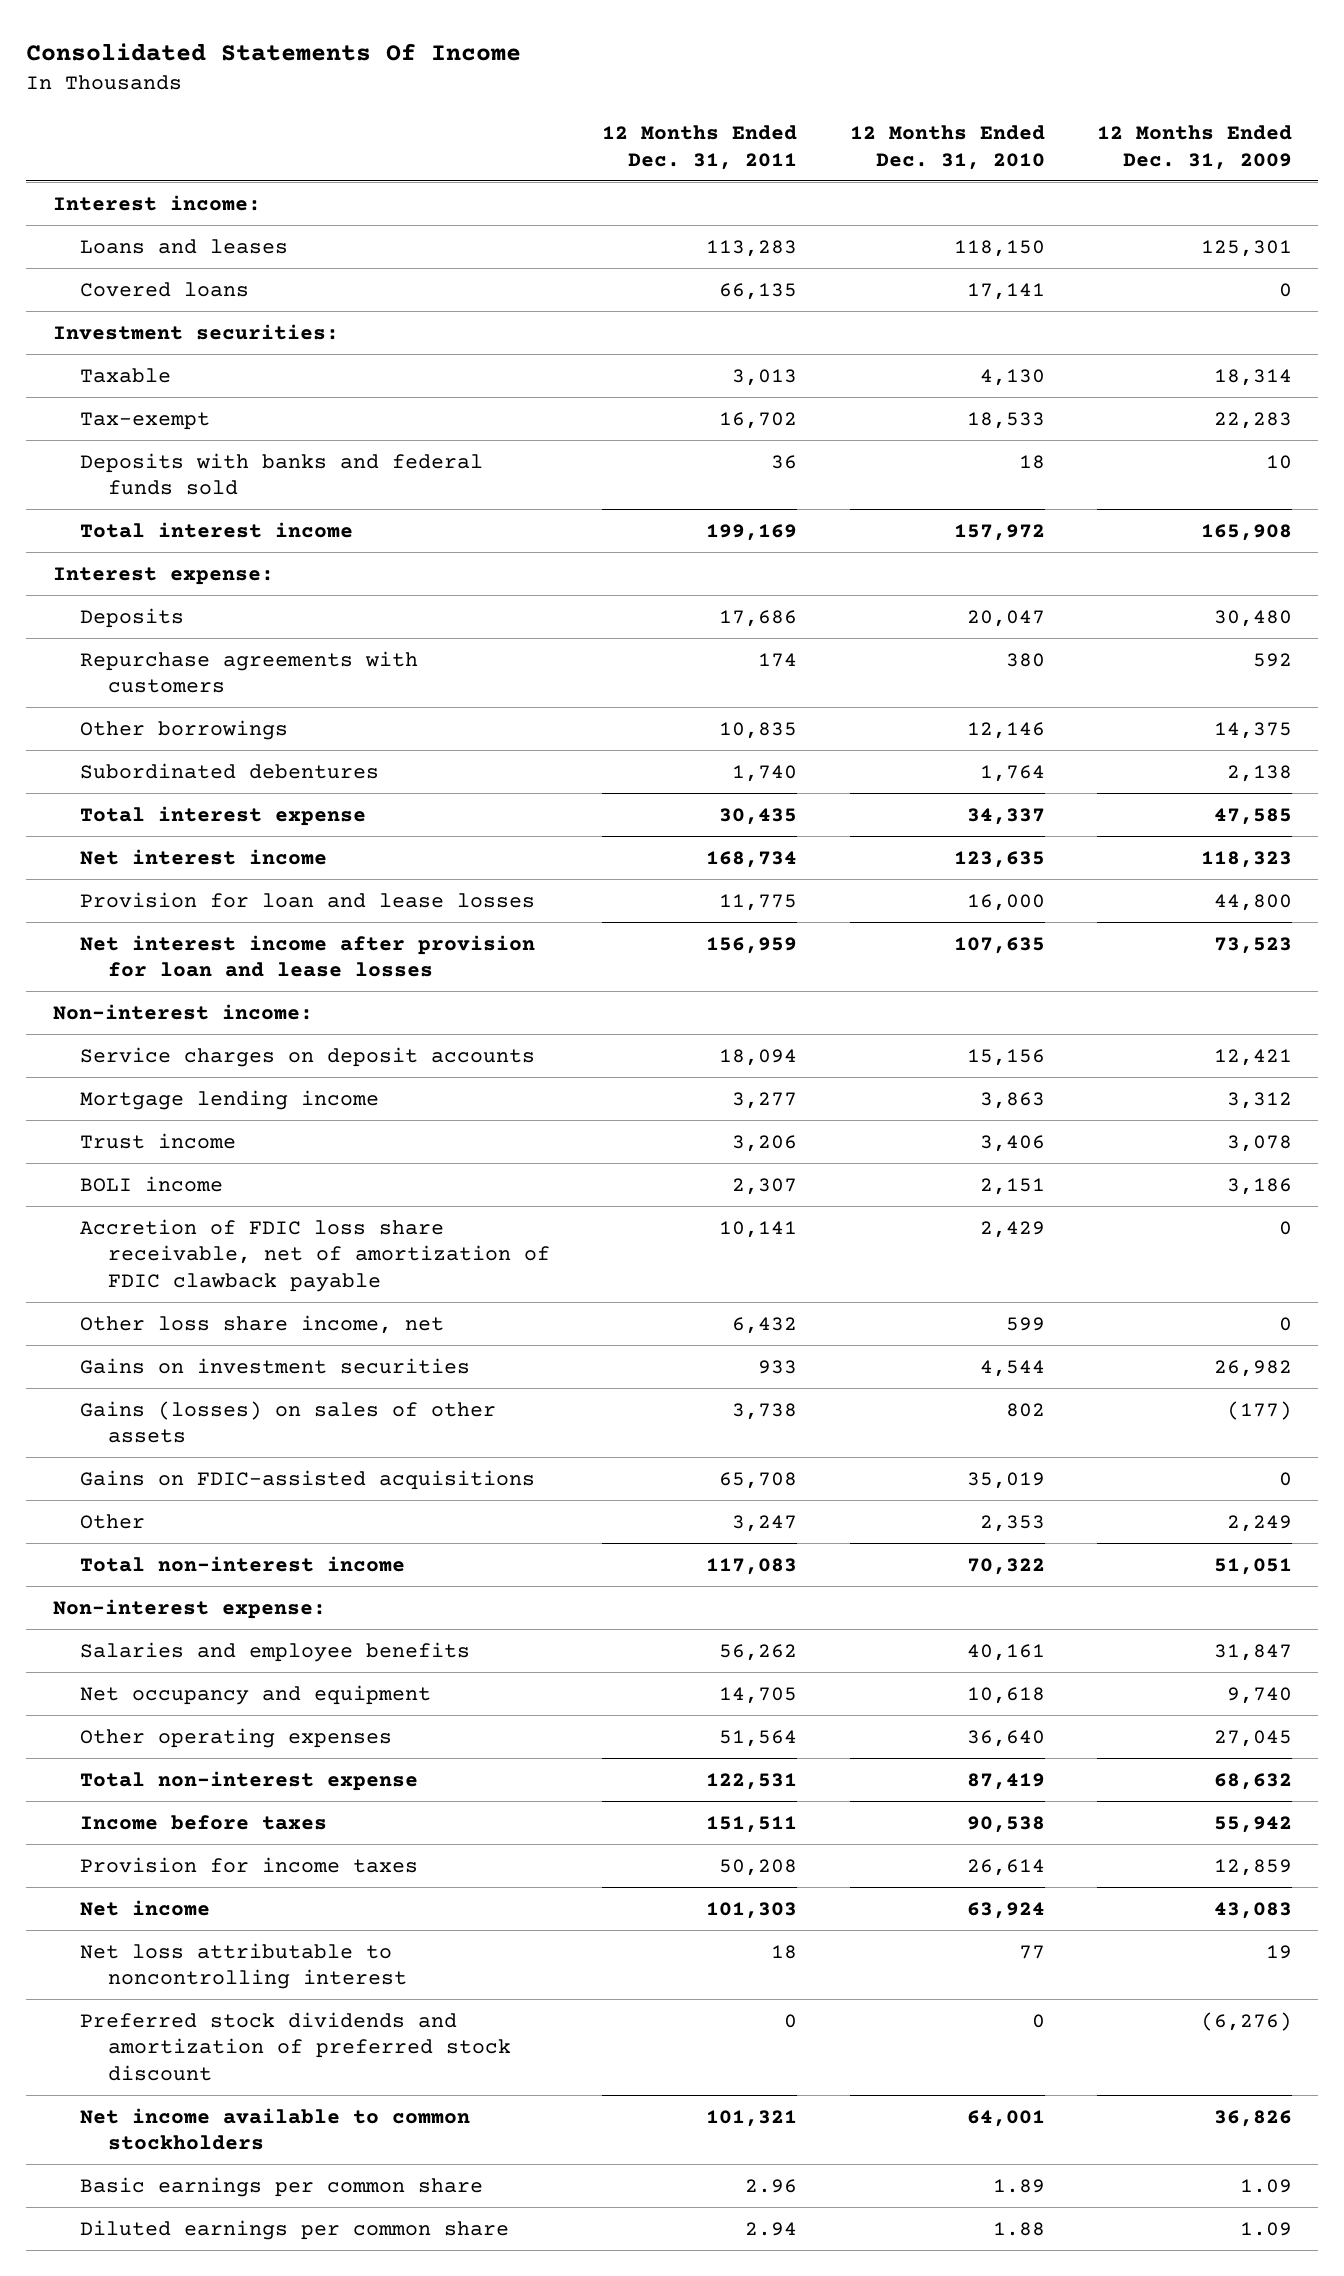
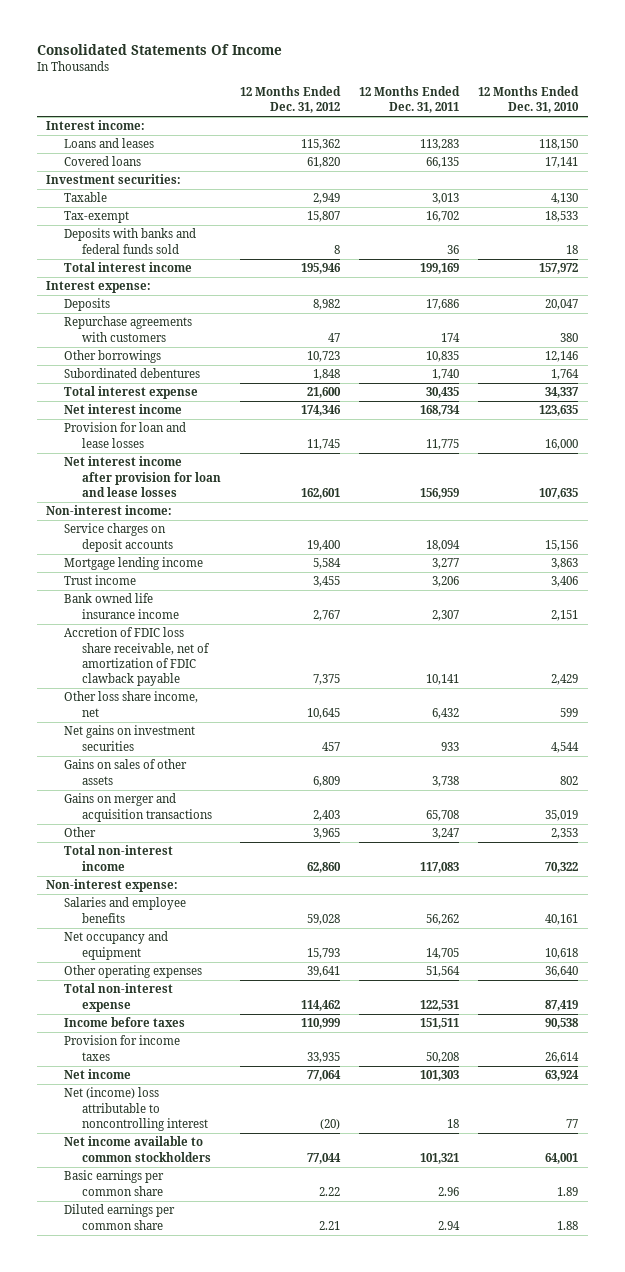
[1096,124,1292,170] 12 Months Ended Dec. 31, 2009 -> none
none -> [240,85,342,114] 12 Months Ended Dec. 31, 2012
[80,1175,224,1192] BOLI income -> [64,593,180,619] Bank owned life insurance income
[80,1357,471,1374] Gains on investment securities -> [64,725,196,751] Net gains on investment securities
[80,1400,497,1444] Gains (losses) on sales of other assets -> [64,759,188,785] Gains on sales of other assets
[80,1469,536,1490] Gains on FDIC-assisted acquisitions -> [64,793,213,822] Gains on merger and acquisition transactions
[80,2011,511,2082] Preferred stock dividends and amortization of preferred stock discount -> none
[80,1942,407,1990] Net loss attributable to noncontrolling interest -> [64,1087,209,1131] Net (income) loss attributable to noncontrolling interest

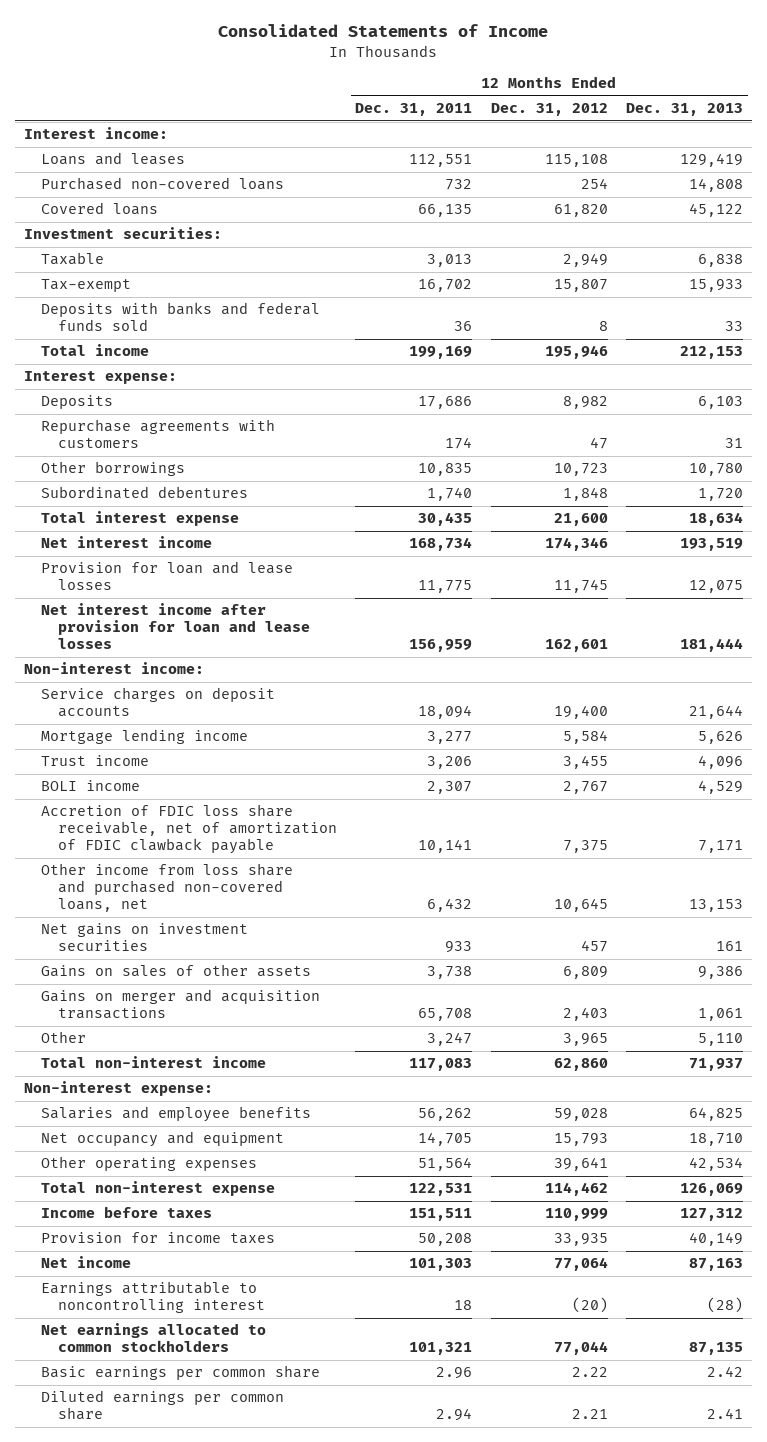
[36,44,282,56] Consolidated Statements Of Income -> [218,24,549,38] Consolidated Statements of Income
[478,85,580,114] 12 Months Ended Dec. 31, 2010 -> none
none -> [626,103,744,117] Dec. 31, 2013
[301,139,341,151] 115,362 -> [544,154,608,168] 115,108
[420,139,460,151] 113,283 -> [409,154,473,168] 112,551
none -> [41,177,285,191] Purchased non-covered loans
[64,262,193,273] Total interest income -> [41,344,150,357] Total income
[64,593,180,619] Bank owned life insurance income -> [41,780,141,792] BOLI income
[64,691,199,717] Other loss share income, net -> [41,863,294,913] Other income from loss share and purchased non-covered loans, net
[64,1087,209,1131] Net (income) loss attributable to noncontrolling interest -> [41,1281,266,1314] Earnings attributable to noncontrolling interest
[64,1136,212,1162] Net income available to common stockholders -> [41,1323,267,1353] Net earnings allocated to common stockholders

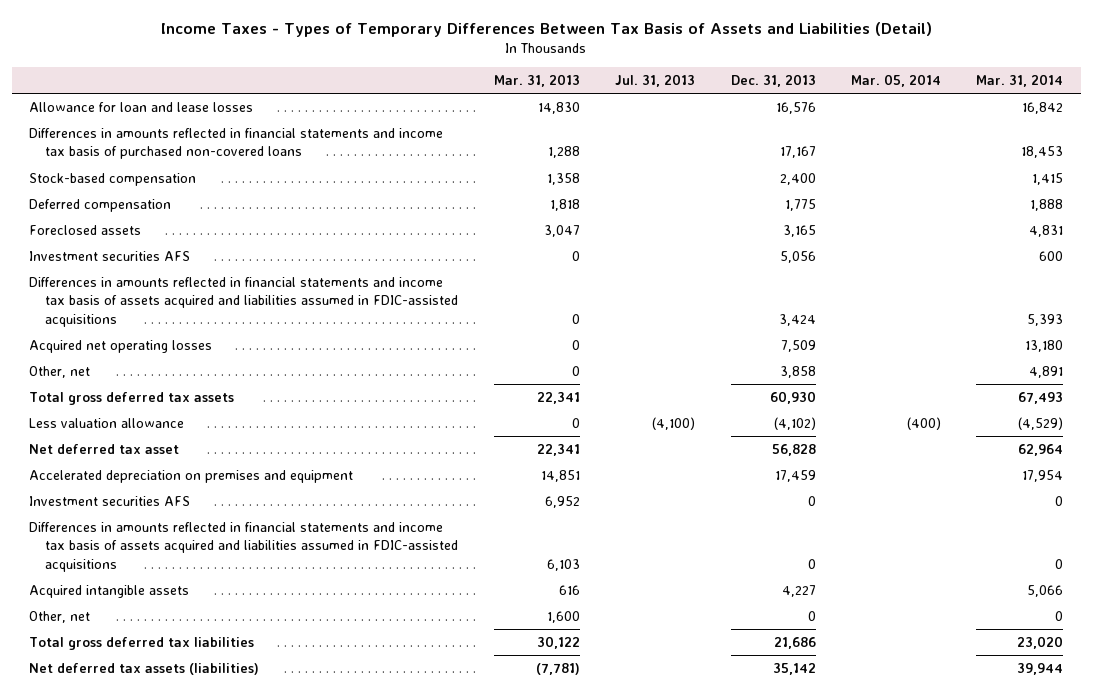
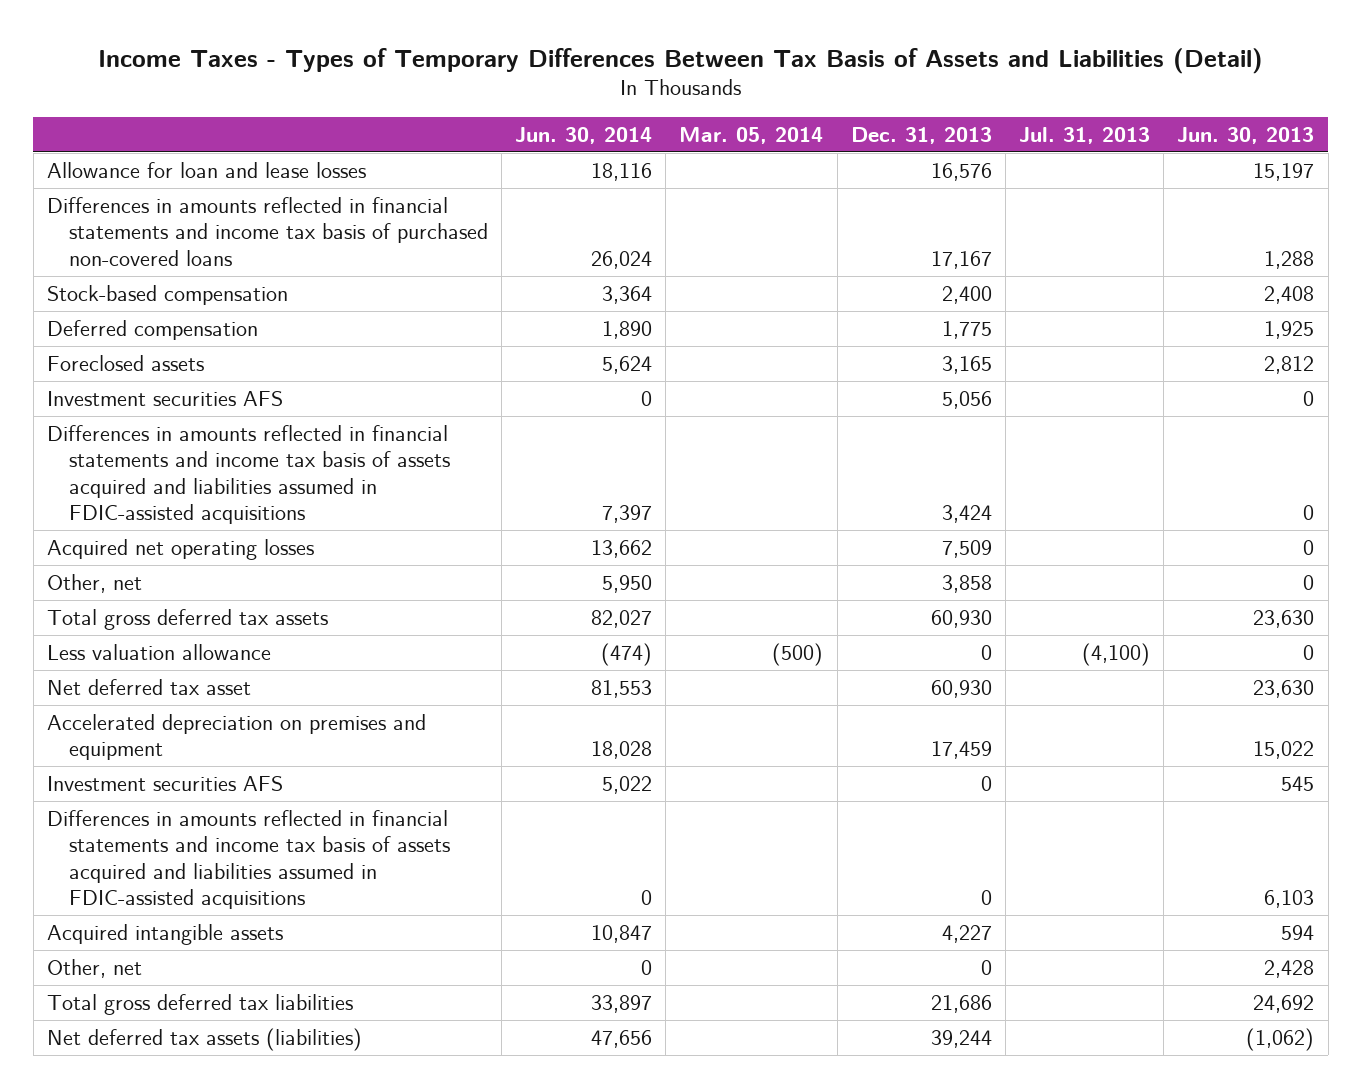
[493,74,580,88] Mar. 31, 2013 -> none
[976,74,1064,88] Mar. 31, 2014 -> none
none -> [515,126,653,144] Jun. 30, 2014
none -> [1177,126,1315,144] Jun. 30, 2013
[773,417,816,431] (4,102) -> [980,644,992,660] 0
[907,417,942,431] (400) -> [772,642,824,666] (500)
[771,444,816,457] 56,828 -> [930,679,992,698] 60,930
[772,663,816,676] 35,142 -> [930,1029,992,1048] 39,244

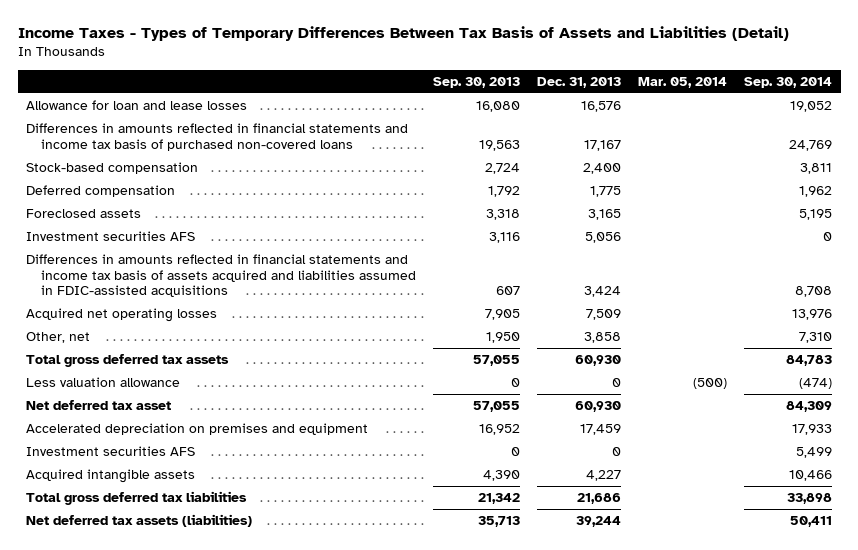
[515,126,653,144] Jun. 30, 2014 -> none
[1019,126,1151,144] Jul. 31, 2013 -> none
[1177,126,1315,144] Jun. 30, 2013 -> none
none -> [432,76,520,88] Sep. 30, 2013
none -> [744,76,833,88] Sep. 30, 2014
[47,809,450,910] Differences in amounts reflected in financial statements and income tax basis of assets acquired and liabilities assumed in FDIC-assisted acquisitions -> none
[47,958,143,978] Other, net -> none

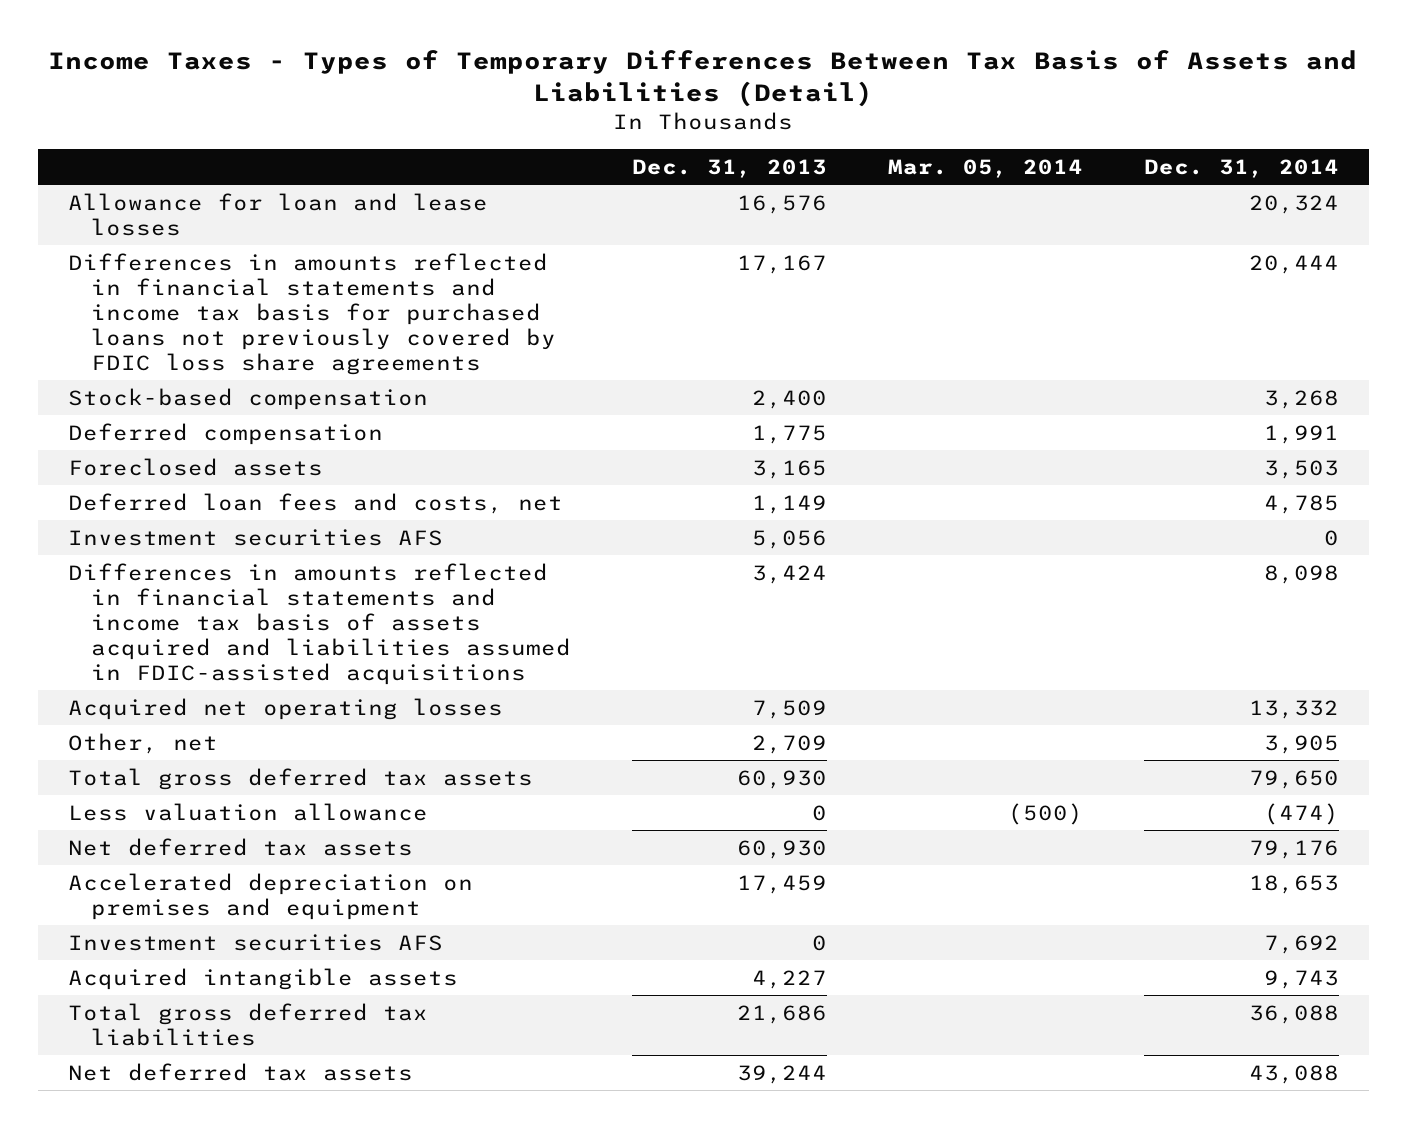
[432,76,520,88] Sep. 30, 2013 -> none
[744,76,833,88] Sep. 30, 2014 -> none
none -> [1143,158,1339,178] Dec. 31, 2014
[26,123,409,151] Differences in amounts reflected in financial statements and income tax basis of purchased non-covered loans -> [68,252,556,375] Differences in amounts reflected in financial statements and income tax basis for purchased loans not previously covered by FDIC loss share agreements
none -> [68,492,564,514] Deferred loan fees and costs, net
[583,332,621,344] 3,858 -> [751,734,827,754] 2,709
[26,400,172,411] Net deferred tax asset -> [68,837,414,856] Net deferred tax assets
[26,514,253,528] Net deferred tax assets (liabilities) -> [68,1062,414,1081] Net deferred tax assets

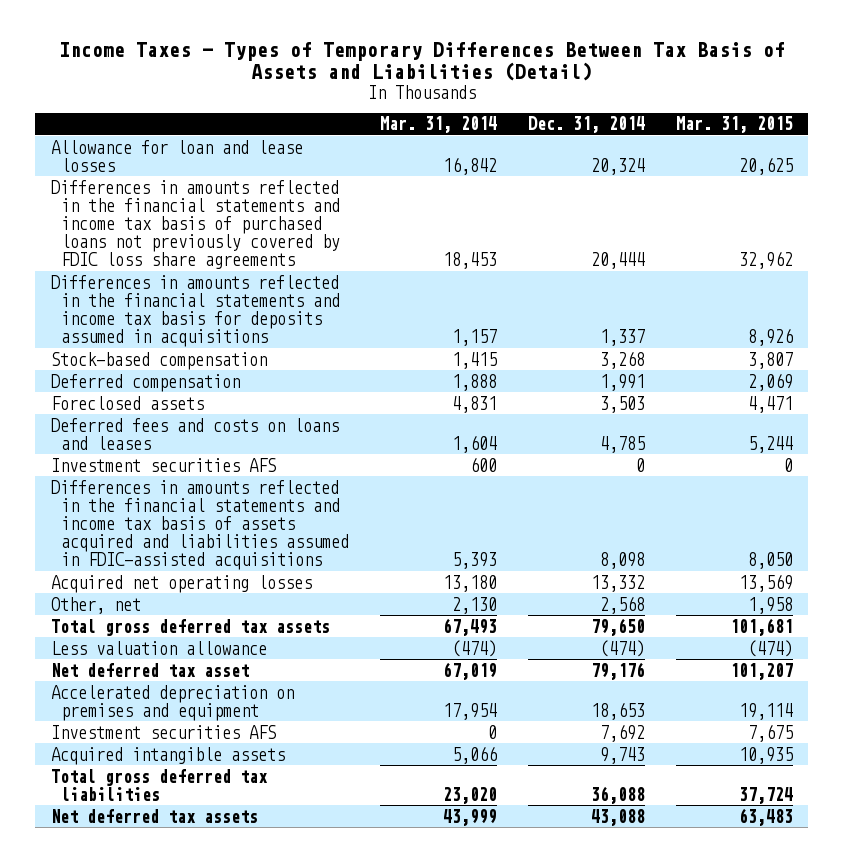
[631,158,827,178] Dec. 31, 2013 -> none
[887,158,1083,178] Mar. 05, 2014 -> none
none -> [380,116,498,134] Mar. 31, 2014
none -> [675,116,793,134] Mar. 31, 2015
[68,252,556,375] Differences in amounts reflected in financial statements and income tax basis for purchased loans not previously covered by FDIC loss share agreements -> [50,179,341,270] Differences in amounts reflected in the financial statements and income tax basis of purchased loans not previously covered by FDIC loss share agreements
none -> [50,274,341,348] Differences in amounts reflected in the financial statements and income tax basis for deposits assumed in acquisitions
[68,492,564,514] Deferred loan fees and costs, net -> [50,417,339,450] Deferred fees and costs on loans and leases
[68,562,571,685] Differences in amounts reflected in financial statements and income tax basis of assets acquired and liabilities assumed in FDIC-assisted acquisitions -> [50,479,350,571] Differences in amounts reflected in the financial statements and income tax basis of assets acquired and liabilities assumed in FDIC-assisted acquisitions
[1263,734,1339,754] 3,905 -> [599,595,645,614] 2,568
[68,837,414,856] Net deferred tax assets -> [50,662,249,677] Net deferred tax asset

